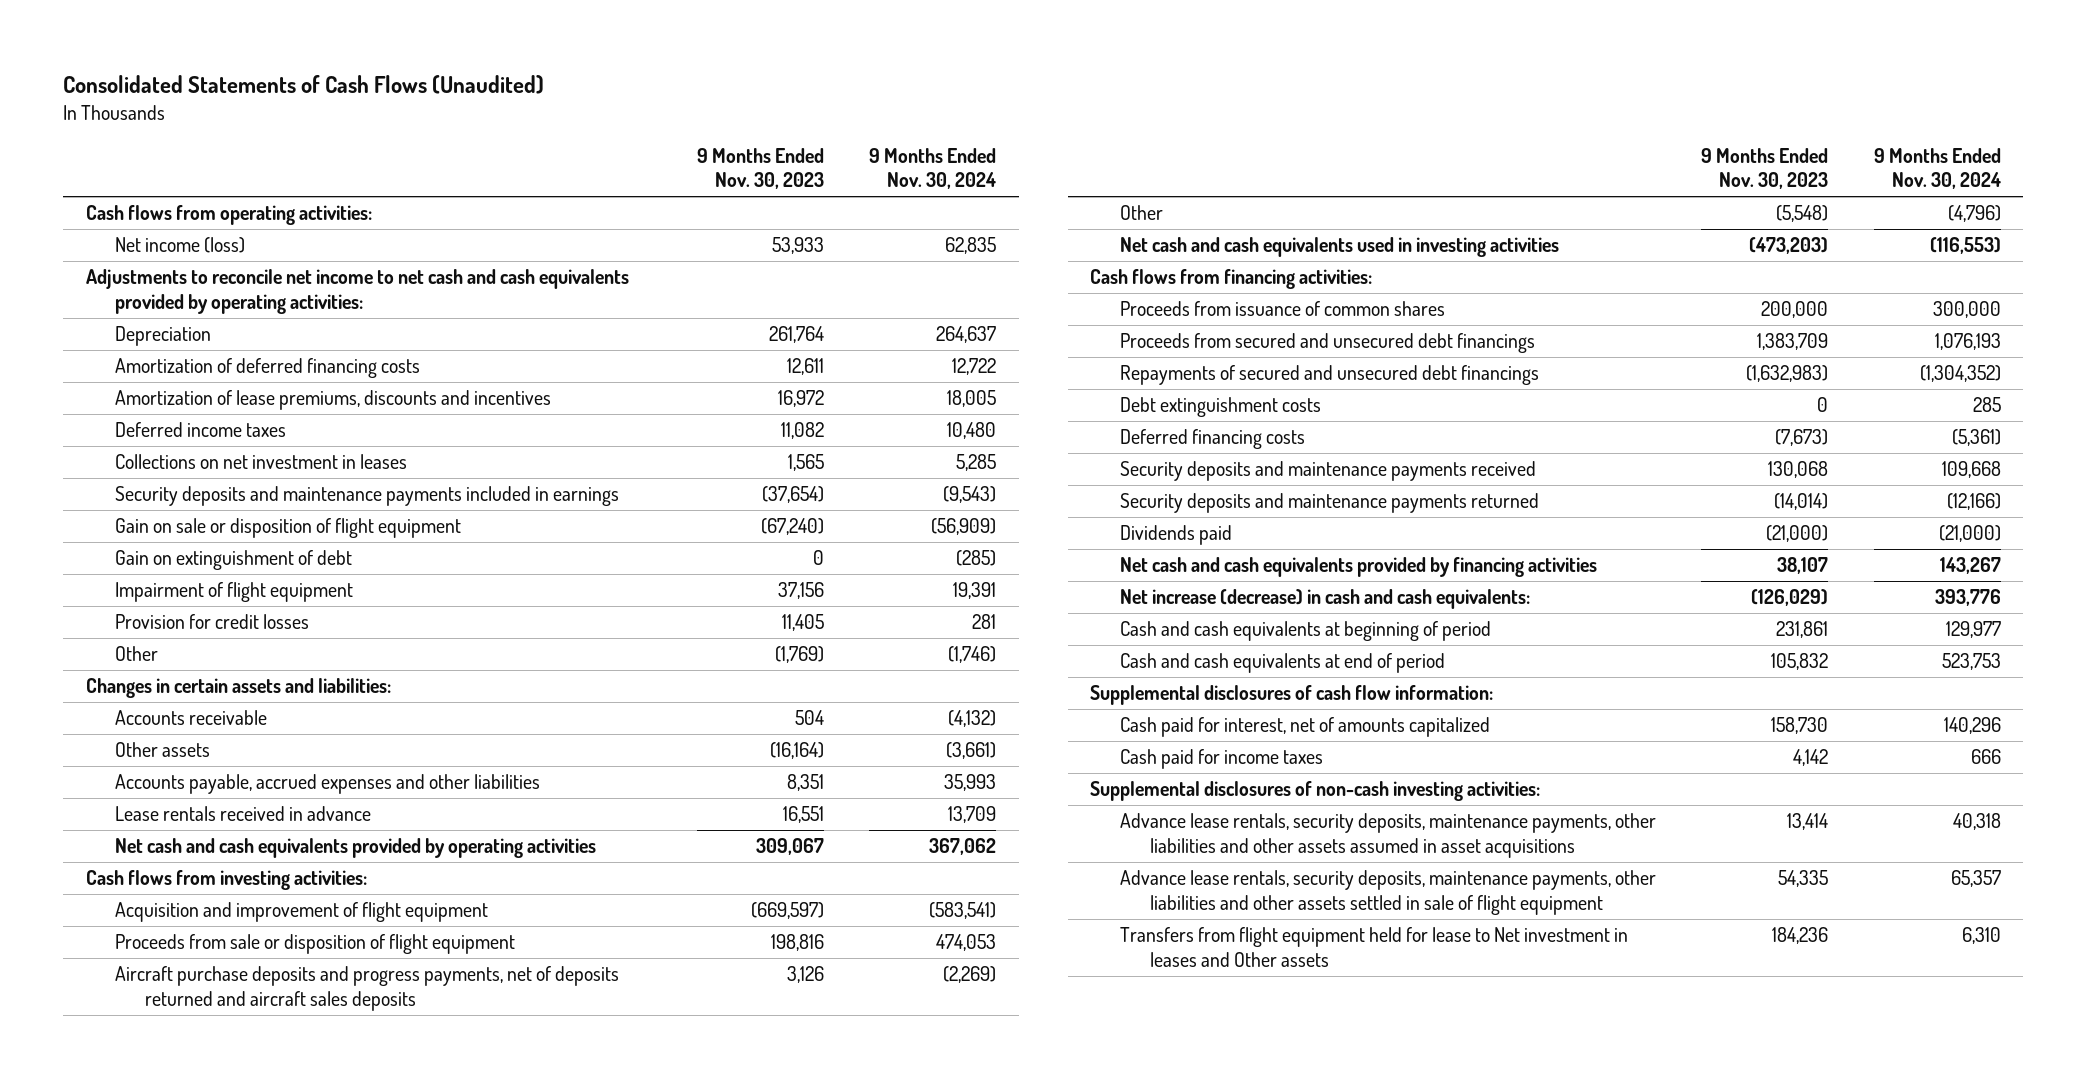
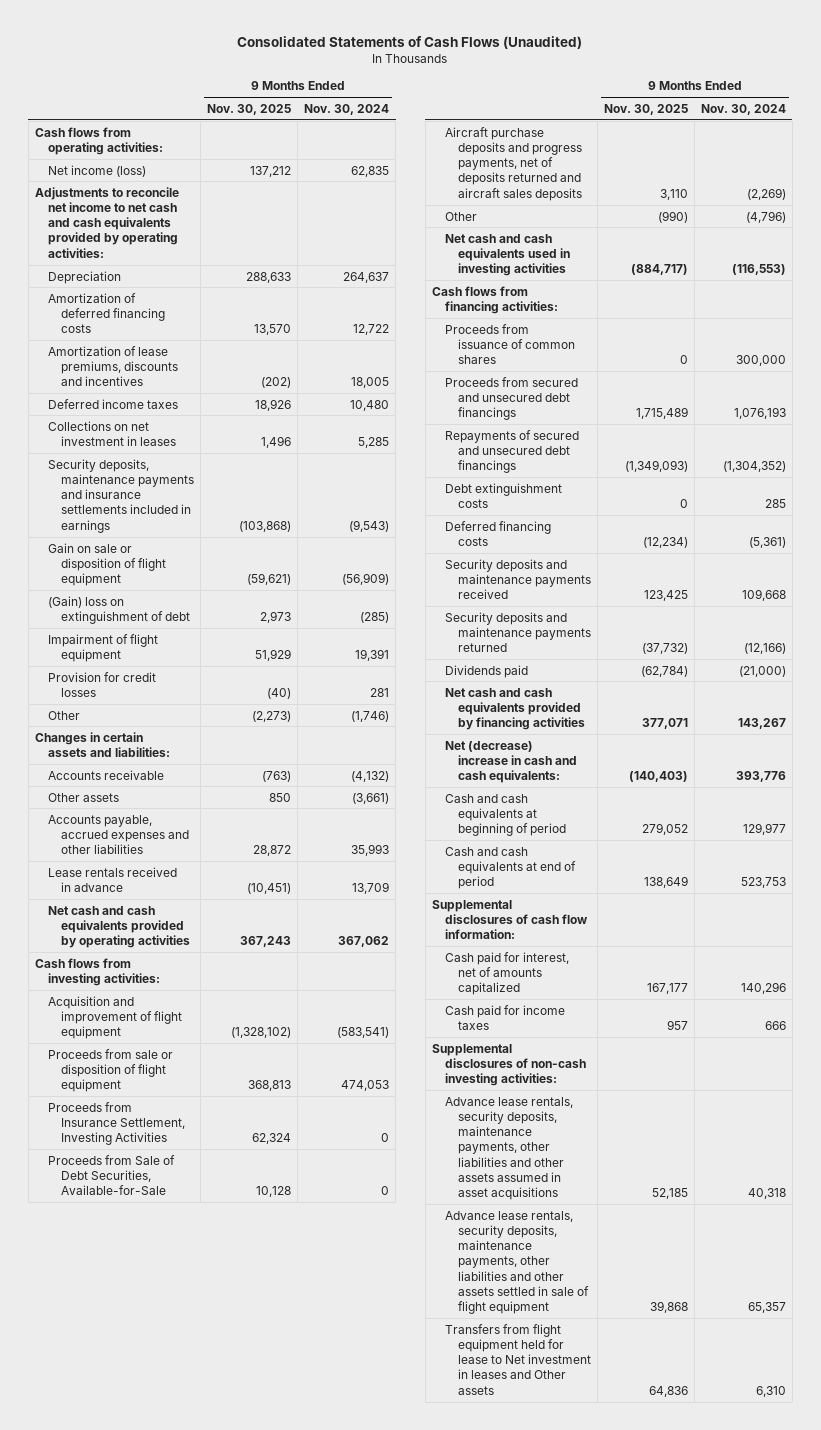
[696,147,824,190] 9 Months Ended Nov. 30, 2023 -> none
none -> [207,103,292,115] Nov. 30, 2025
[115,486,620,507] Security deposits and maintenance payments included in earnings -> [48,458,195,533] Security deposits, maintenance payments and insurance settlements included in earnings
[115,550,353,571] Gain on extinguishment of debt -> [48,595,191,624] (Gain) loss on extinguishment of debt
none -> [48,1101,186,1146] Proceeds from Insurance Settlement, Investing Activities
none -> [48,1154,176,1196] Proceeds from Sale of Debt Securities, Available-for-Sale
[1119,589,1530,610] Net increase (decrease) in cash and cash equivalents: -> [444,740,577,784] Net (decrease) increase in cash and cash equivalents:

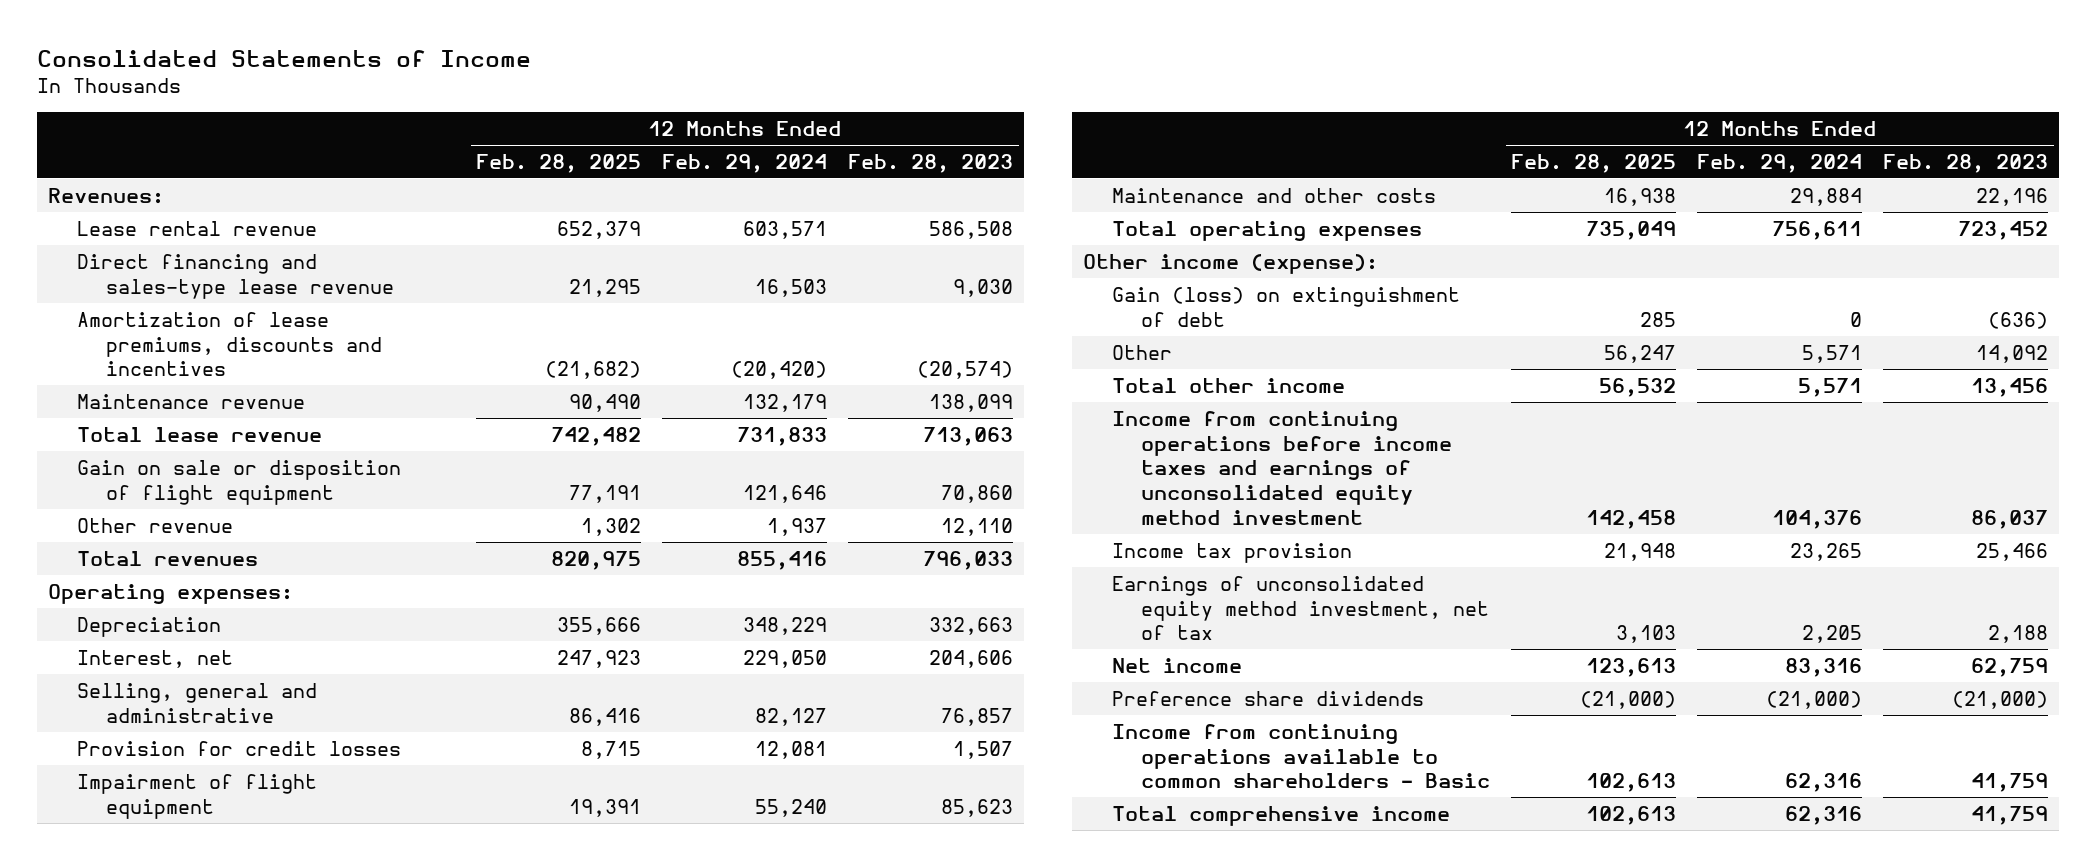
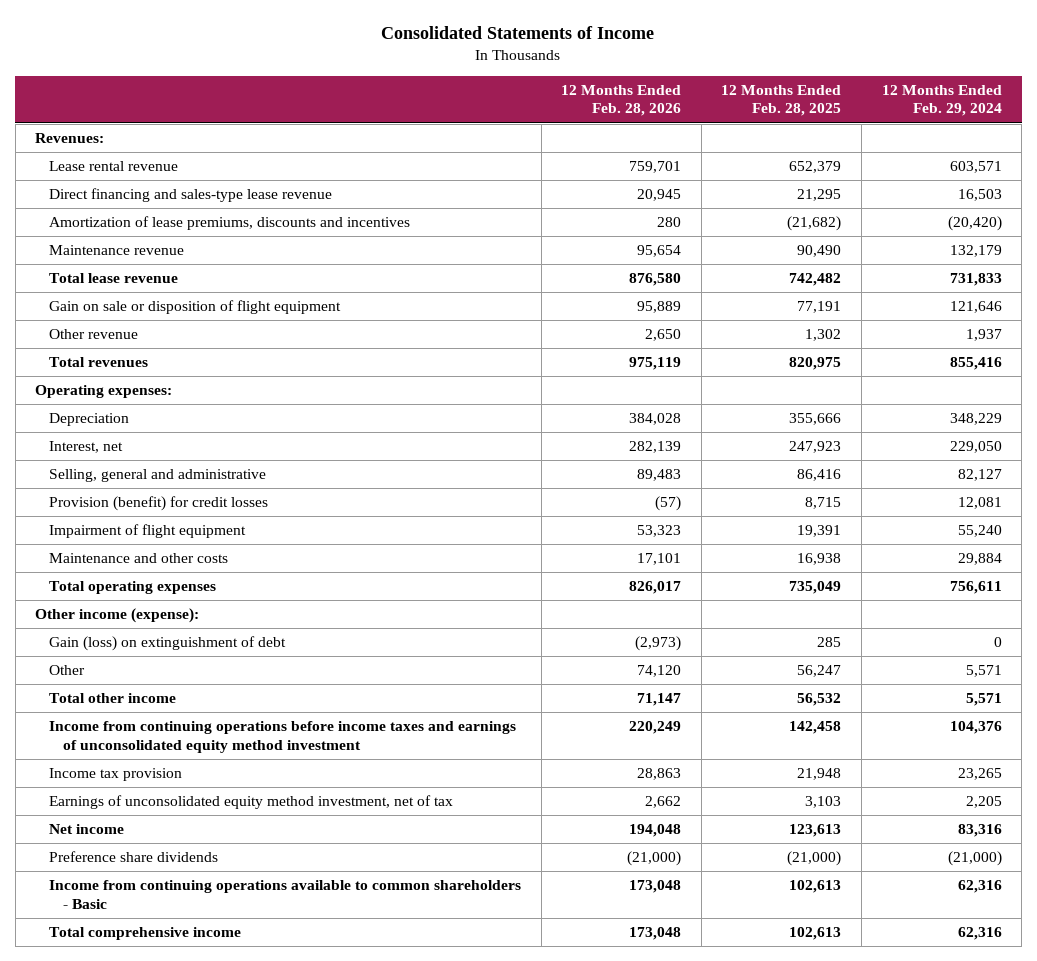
[848,153,1014,173] Feb. 28, 2023 -> none
none -> [561,84,682,117] 12 Months Ended Feb. 28, 2026
[76,740,401,756] Provision for credit losses -> [48,496,268,512] Provision (benefit) for credit losses

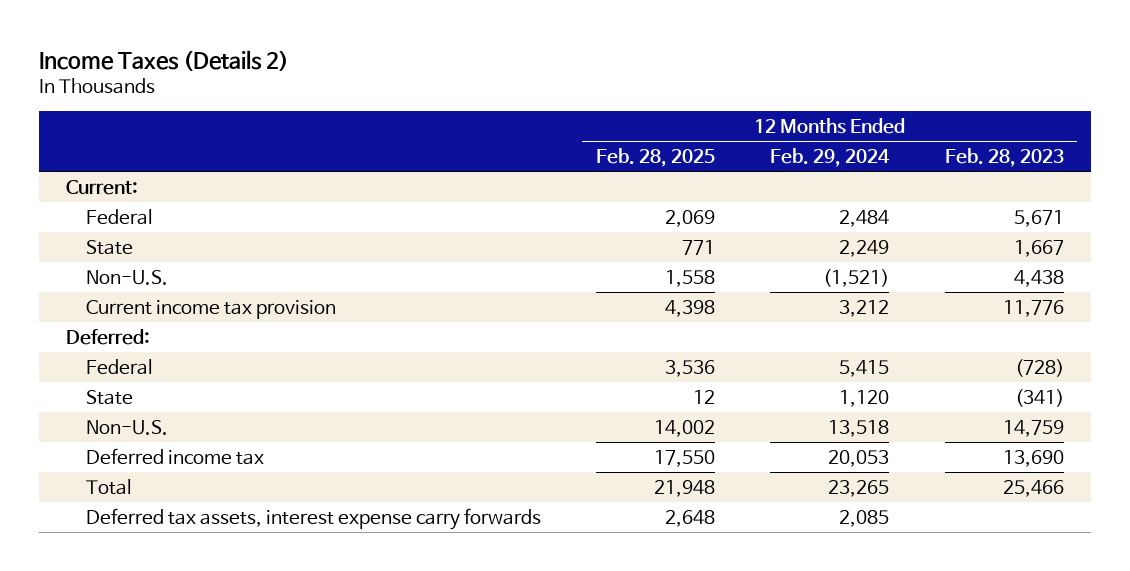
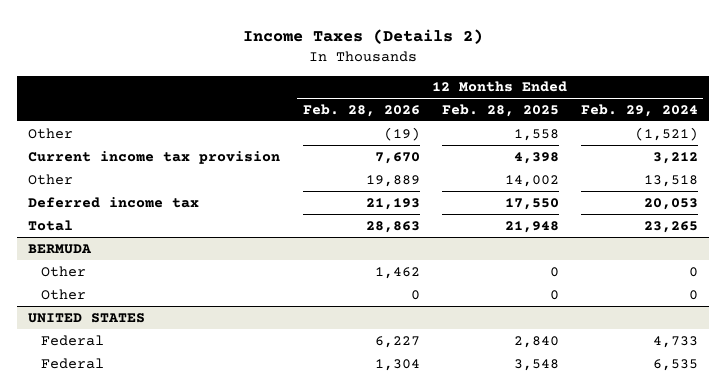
[944,147,1064,167] Feb. 28, 2023 -> none
none -> [302,103,420,117] Feb. 28, 2026
[66,179,139,195] Current: -> none
[85,208,153,225] Federal -> none
[85,239,133,255] State -> none
[85,269,168,285] Non-U.S. -> [28,127,74,139] Other
[66,328,151,345] Deferred: -> none
[85,358,153,375] Federal -> none
[85,389,133,405] State -> none
[85,419,168,435] Non-U.S. -> [28,173,74,185] Other
[85,507,541,530] Deferred tax assets, interest expense carry forwards -> none
none -> [28,243,93,254] BERMUDA
none -> [40,265,86,277] Other
none -> [40,288,86,300] Other
none -> [28,312,146,323] UNITED STATES
none -> [40,334,104,346] Federal
none -> [40,357,104,369] Federal

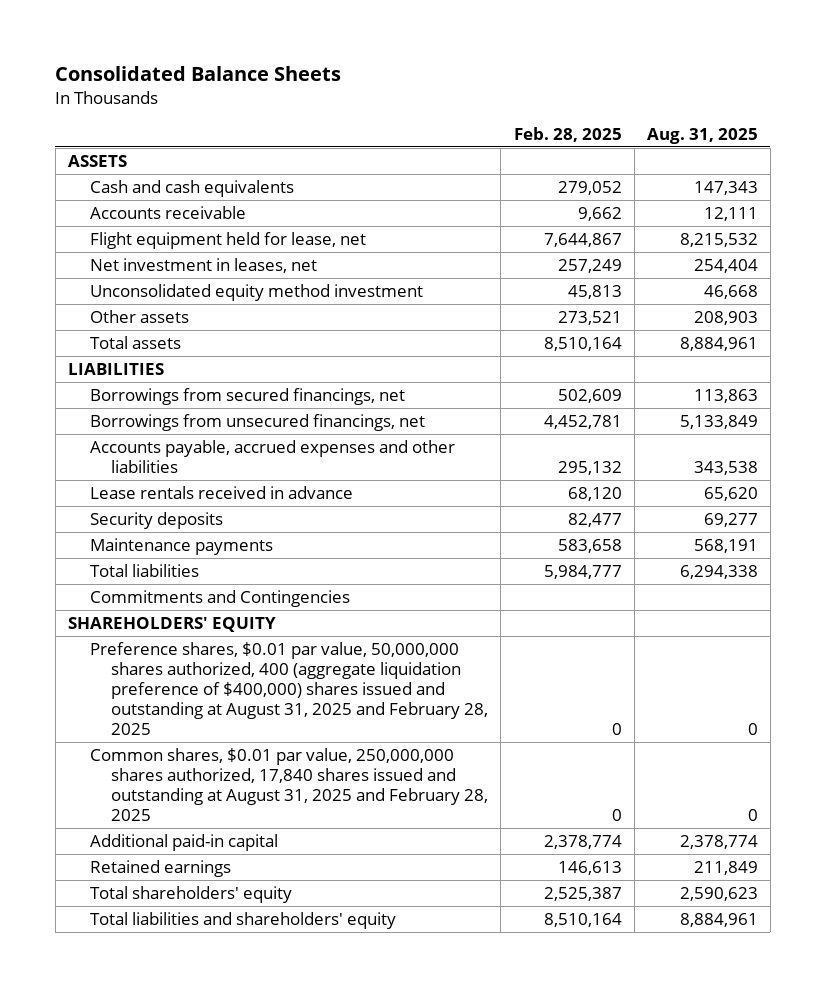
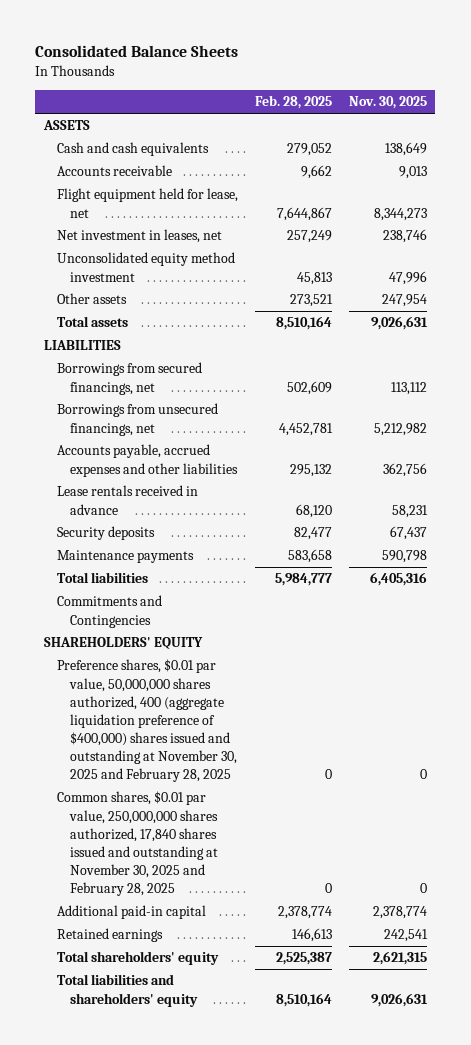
[646,127,758,144] Aug. 31, 2025 -> none
none -> [348,96,427,110] Nov. 30, 2025
[89,641,489,735] Preference shares, $0.01 par value, 50,000,000 shares authorized, 400 (aggregate liquidation preference of $400,000) shares issued and outstanding at August 31, 2025 and February 28, 2025 -> [56,659,237,783] Preference shares, $0.01 par value, 50,000,000 shares authorized, 400 (aggregate liquidation preference of $400,000) shares issued and outstanding at November 30, 2025 and February 28, 2025
[89,747,489,821] Common shares, $0.01 par value, 250,000,000 shares authorized, 17,840 shares issued and outstanding at August 31, 2025 and February 28, 2025 -> [56,791,218,897] Common shares, $0.01 par value, 250,000,000 shares authorized, 17,840 shares issued and outstanding at November 30, 2025 and February 28, 2025

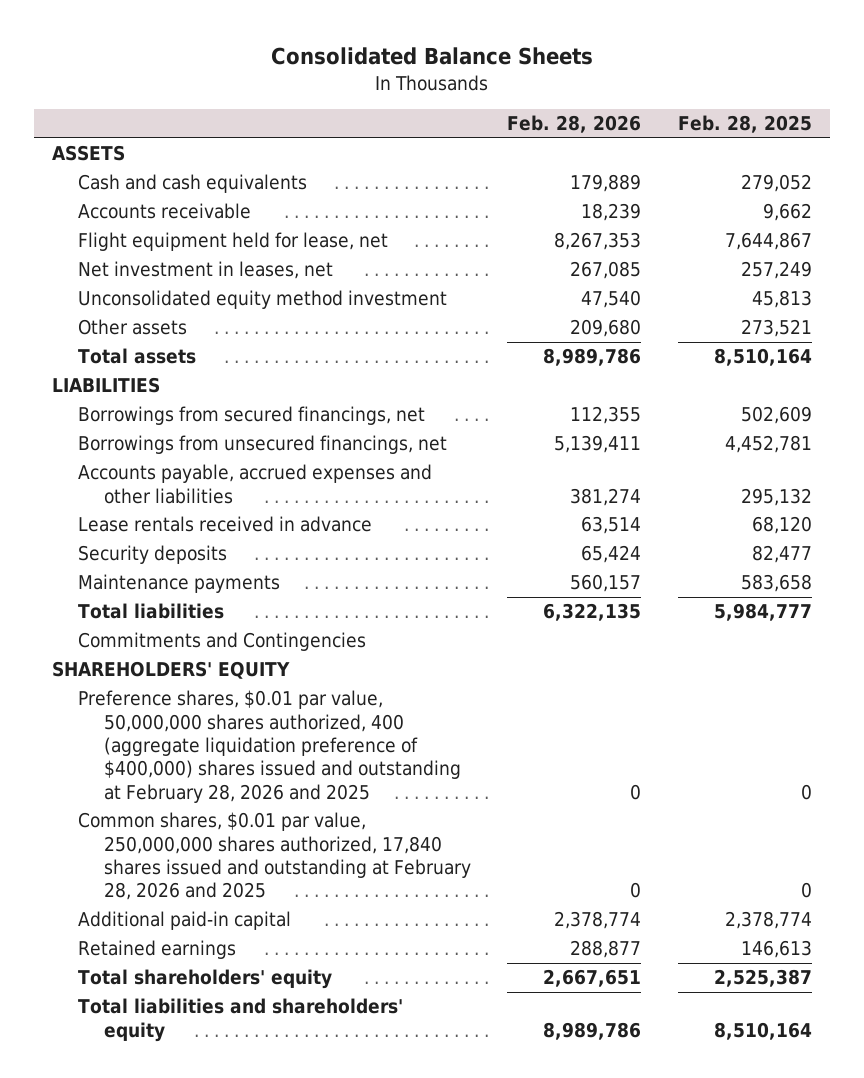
[348,96,427,110] Nov. 30, 2025 -> none
none -> [507,114,642,133] Feb. 28, 2026
[56,659,237,783] Preference shares, $0.01 par value, 50,000,000 shares authorized, 400 (aggregate liquidation preference of $400,000) shares issued and outstanding at November 30, 2025 and February 28, 2025 -> [78,690,462,803] Preference shares, $0.01 par value, 50,000,000 shares authorized, 400 (aggregate liquidation preference of $400,000) shares issued and outstanding at February 28, 2026 and 2025
[56,791,218,897] Common shares, $0.01 par value, 250,000,000 shares authorized, 17,840 shares issued and outstanding at November 30, 2025 and February 28, 2025 -> [78,812,472,901] Common shares, $0.01 par value, 250,000,000 shares authorized, 17,840 shares issued and outstanding at February 28, 2026 and 2025

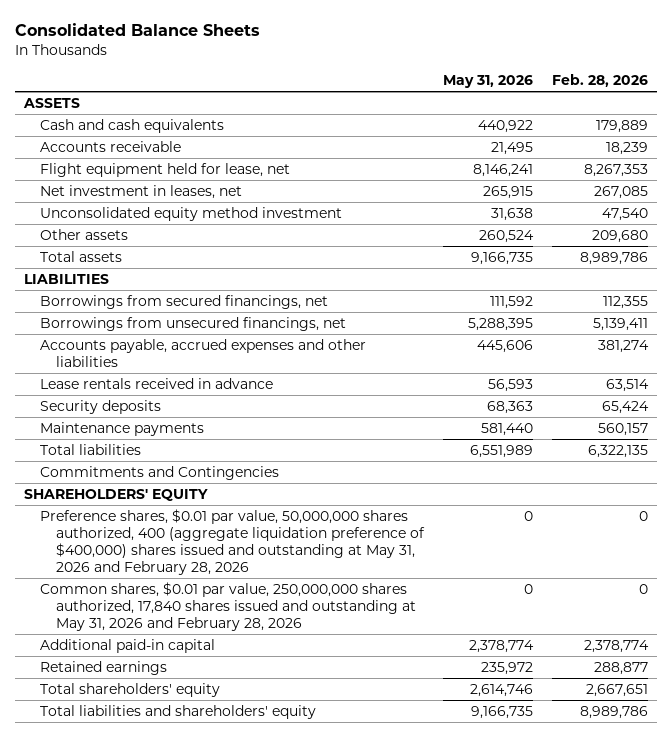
[677,114,812,133] Feb. 28, 2025 -> none
none -> [442,74,533,88] May 31, 2026
[78,690,462,803] Preference shares, $0.01 par value, 50,000,000 shares authorized, 400 (aggregate liquidation preference of $400,000) shares issued and outstanding at February 28, 2026 and 2025 -> [40,508,425,575] Preference shares, $0.01 par value, 50,000,000 shares authorized, 400 (aggregate liquidation preference of $400,000) shares issued and outstanding at May 31, 2026 and February 28, 2026
[78,812,472,901] Common shares, $0.01 par value, 250,000,000 shares authorized, 17,840 shares issued and outstanding at February 28, 2026 and 2025 -> [40,581,416,631] Common shares, $0.01 par value, 250,000,000 shares authorized, 17,840 shares issued and outstanding at May 31, 2026 and February 28, 2026

